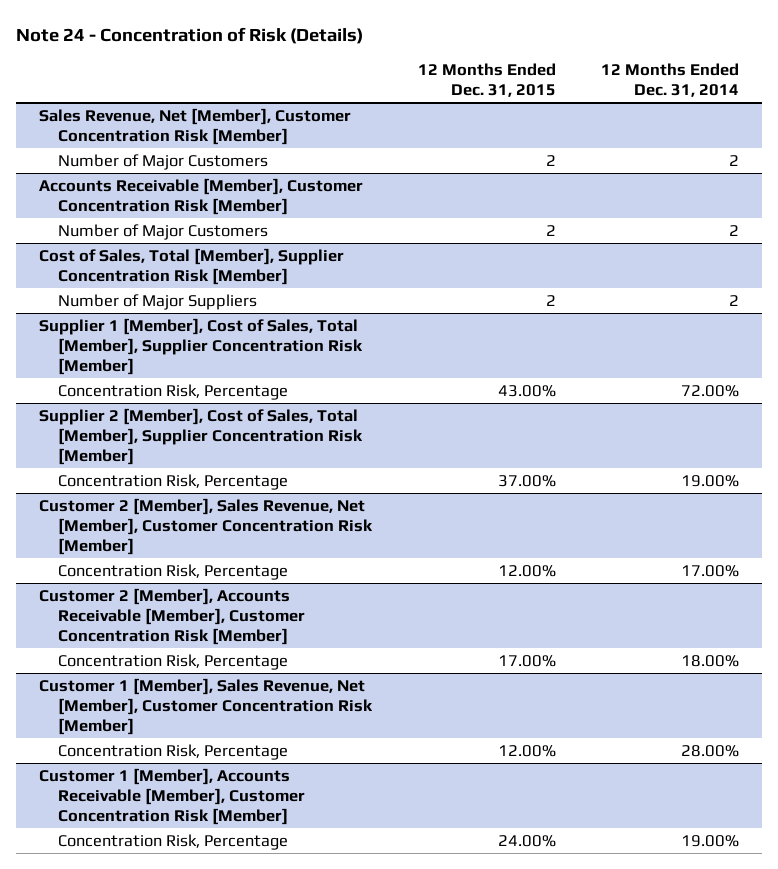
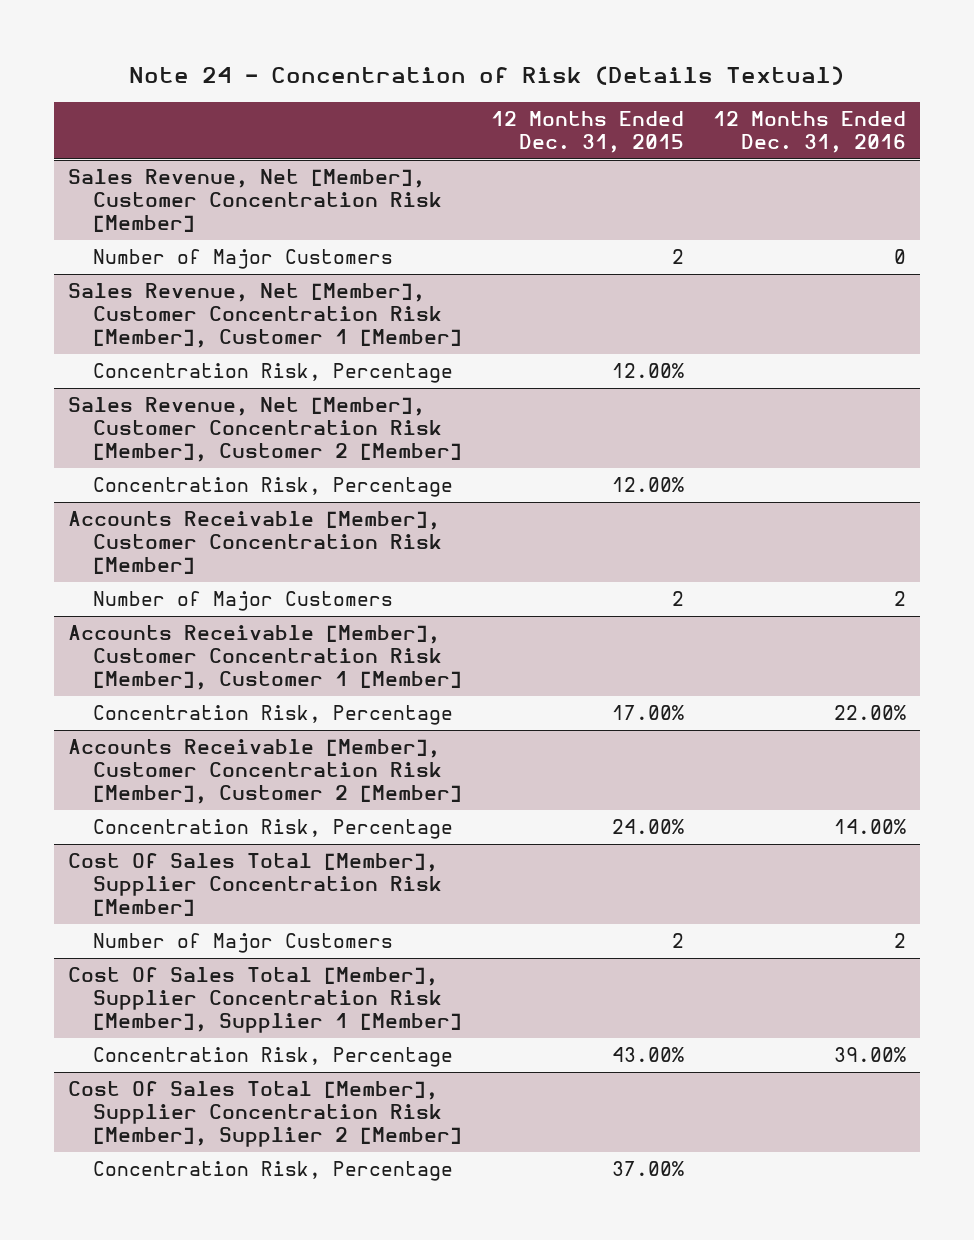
[15,27,363,45] Note 24 - Concentration of Risk (Details) -> [128,65,844,85] Note 24 - Concentration of Risk (Details Textual)
[601,63,740,98] 12 Months Ended Dec. 31, 2014 -> none
none -> [712,110,906,153] 12 Months Ended Dec. 31, 2016
none -> [68,283,462,349] Sales Revenue, Net [Member], Customer Concentration Risk [Member], Customer 1 [Member]
none -> [92,363,453,384] Concentration Risk, Percentage
none -> [68,397,462,463] Sales Revenue, Net [Member], Customer Concentration Risk [Member], Customer 2 [Member]
none -> [92,477,453,498] Concentration Risk, Percentage
[38,247,344,285] Cost of Sales, Total [Member], Supplier Concentration Risk [Member] -> none
[58,293,258,310] Number of Major Suppliers -> none
[38,317,364,375] Supplier 1 [Member], Cost of Sales, Total [Member], Supplier Concentration Risk [Member] -> none
[58,383,289,400] Concentration Risk, Percentage -> none
[38,407,364,465] Supplier 2 [Member], Cost of Sales, Total [Member], Supplier Concentration Risk [Member] -> none
[58,473,289,490] Concentration Risk, Percentage -> none
[38,497,374,555] Customer 2 [Member], Sales Revenue, Net [Member], Customer Concentration Risk [Member] -> none
[58,563,289,580] Concentration Risk, Percentage -> none
[38,587,306,645] Customer 2 [Member], Accounts Receivable [Member], Customer Concentration Risk [Member] -> [68,625,462,691] Accounts Receivable [Member], Customer Concentration Risk [Member], Customer 1 [Member]
[38,677,374,735] Customer 1 [Member], Sales Revenue, Net [Member], Customer Concentration Risk [Member] -> none
[58,743,289,760] Concentration Risk, Percentage -> none
[38,767,306,825] Customer 1 [Member], Accounts Receivable [Member], Customer Concentration Risk [Member] -> [68,739,462,805] Accounts Receivable [Member], Customer Concentration Risk [Member], Customer 2 [Member]
none -> [68,853,442,917] Cost Of Sales Total [Member], Supplier Concentration Risk [Member]
none -> [92,933,393,954] Number of Major Customers
none -> [68,967,462,1034] Cost Of Sales Total [Member], Supplier Concentration Risk [Member], Supplier 1 [Member]
none -> [92,1047,453,1068] Concentration Risk, Percentage
none -> [68,1081,462,1148] Cost Of Sales Total [Member], Supplier Concentration Risk [Member], Supplier 2 [Member]
none -> [92,1161,453,1182] Concentration Risk, Percentage

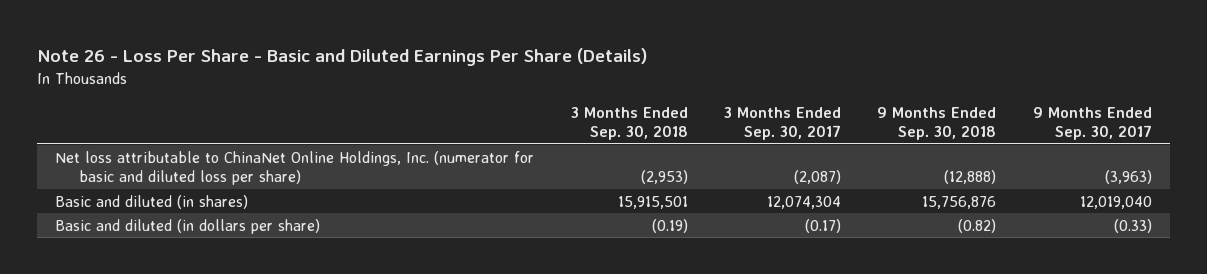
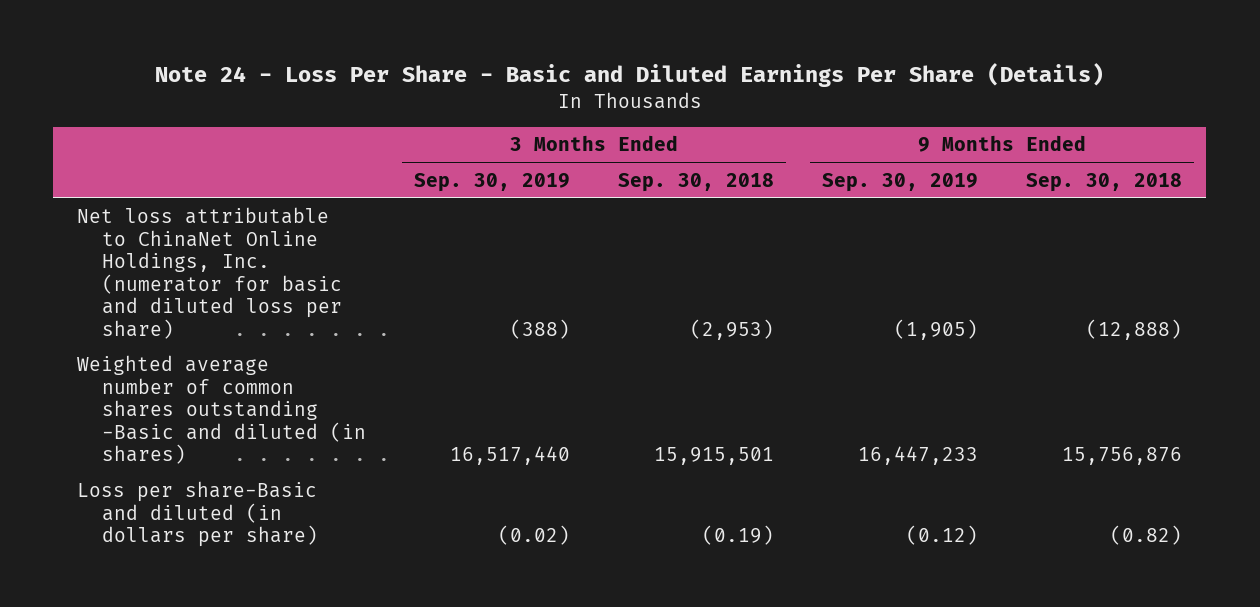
[37,48,648,67] Note 26 - Loss Per Share - Basic and Diluted Earnings Per Share (Details) -> [154,63,1104,88] Note 24 - Loss Per Share - Basic and Diluted Earnings Per Share (Details)
[723,106,841,141] 3 Months Ended Sep. 30, 2017 -> none
[1032,106,1152,141] 9 Months Ended Sep. 30, 2017 -> none
none -> [413,172,570,192] Sep. 30, 2019
none -> [822,172,979,192] Sep. 30, 2019
[55,194,249,209] Basic and diluted (in shares) -> [77,355,366,465] Weighted average number of common shares outstanding -Basic and diluted (in shares)
[55,218,321,234] Basic and diluted (in dollars per share) -> [77,481,318,548] Loss per share-Basic and diluted (in dollars per share)

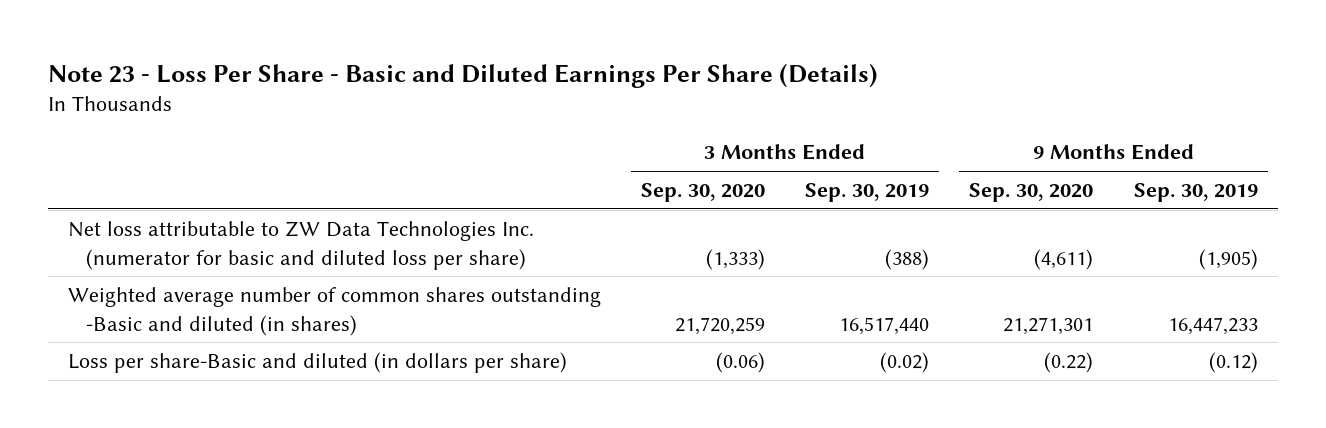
[154,63,1104,88] Note 24 - Loss Per Share - Basic and Diluted Earnings Per Share (Details) -> [47,62,878,88] Note 23 - Loss Per Share - Basic and Diluted Earnings Per Share (Details)
[617,172,774,192] Sep. 30, 2018 -> none
[1026,172,1183,192] Sep. 30, 2018 -> none
none -> [641,183,766,203] Sep. 30, 2020
none -> [969,183,1094,203] Sep. 30, 2020
[77,207,342,339] Net loss attributable to ChinaNet Online Holdings, Inc. (numerator for basic and diluted loss per share) -> [67,220,534,270] Net loss attributable to ZW Data Technologies Inc. (numerator for basic and diluted loss per share)

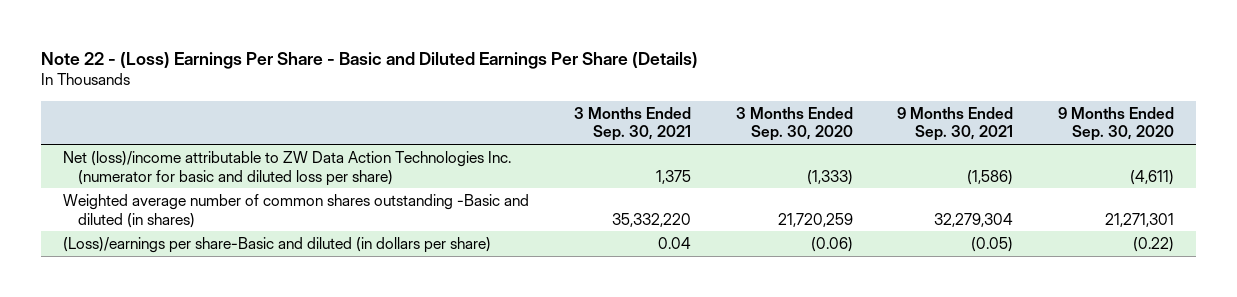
[47,62,878,88] Note 23 - Loss Per Share - Basic and Diluted Earnings Per Share (Details) -> [40,51,698,69] Note 22 - (Loss) Earnings Per Share - Basic and Diluted Earnings Per Share (Details)
[805,183,930,203] Sep. 30, 2019 -> none
[1133,183,1258,203] Sep. 30, 2019 -> none
none -> [573,106,691,142] 3 Months Ended Sep. 30, 2021
none -> [897,106,1014,142] 9 Months Ended Sep. 30, 2021
[67,220,534,270] Net loss attributable to ZW Data Technologies Inc. (numerator for basic and diluted loss per share) -> [63,150,512,186] Net (loss)/income attributable to ZW Data Action Technologies Inc. (numerator for basic and diluted loss per share)
[67,351,567,373] Loss per share-Basic and diluted (in dollars per share) -> [63,236,492,253] (Loss)/earnings per share-Basic and diluted (in dollars per share)

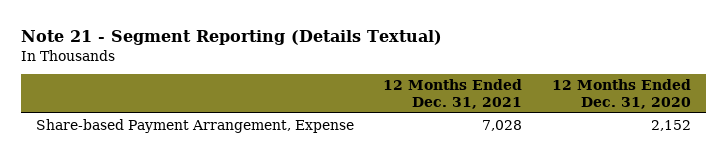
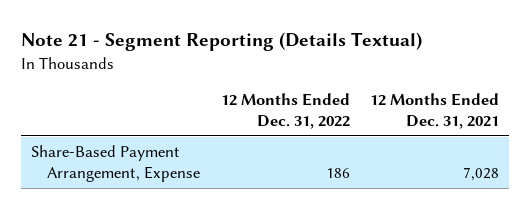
[551,79,691,110] 12 Months Ended Dec. 31, 2020 -> none
none -> [220,93,350,130] 12 Months Ended Dec. 31, 2022
[35,118,354,133] Share-based Payment Arrangement, Expense -> [31,145,201,183] Share-Based Payment Arrangement, Expense

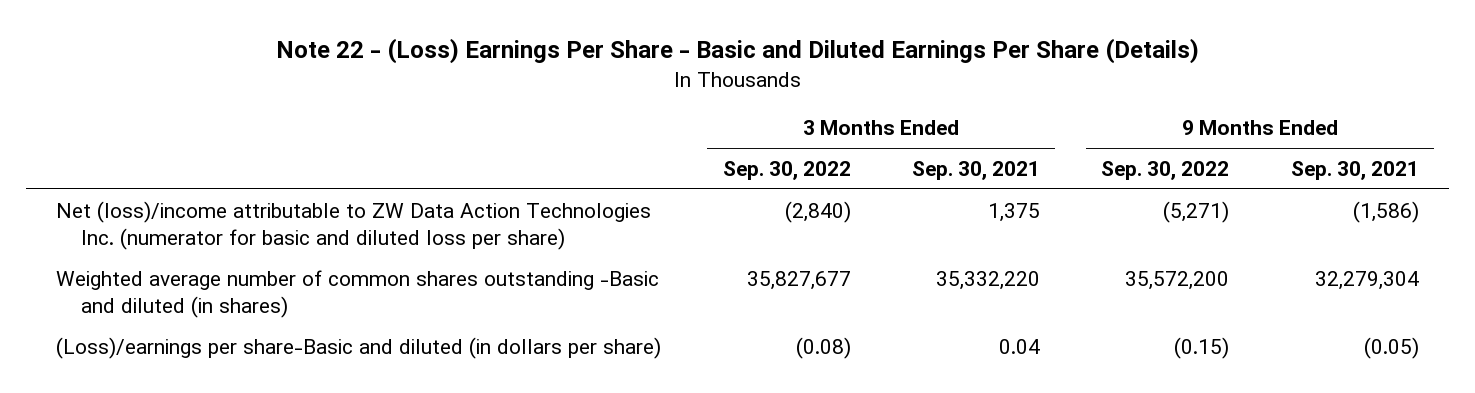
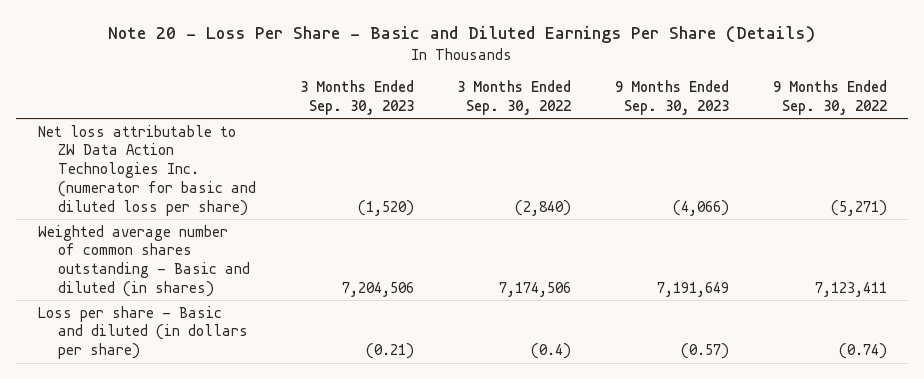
[275,38,1199,65] Note 22 - (Loss) Earnings Per Share - Basic and Diluted Earnings Per Share (Details) -> [108,26,816,44] Note 20 - Loss Per Share - Basic and Diluted Earnings Per Share (Details)
[912,160,1041,180] Sep. 30, 2021 -> none
[1290,160,1419,180] Sep. 30, 2021 -> none
none -> [299,80,414,116] 3 Months Ended Sep. 30, 2023
none -> [615,80,730,116] 9 Months Ended Sep. 30, 2023
[56,200,652,250] Net (loss)/income attributable to ZW Data Action Technologies Inc. (numerator for basic and diluted loss per share) -> [37,124,257,216] Net loss attributable to ZW Data Action Technologies Inc. (numerator for basic and diluted loss per share)
[56,269,660,318] Weighted average number of common shares outstanding -Basic and diluted (in shares) -> [37,224,251,297] Weighted average number of common shares outstanding - Basic and diluted (in shares)
[746,270,851,290] 35,827,677 -> [499,281,572,297] 7,174,506
[1125,270,1230,290] 35,572,200 -> [814,281,887,297] 7,123,411
[56,336,662,359] (Loss)/earnings per share-Basic and diluted (in dollars per share) -> [37,305,249,360] Loss per share - Basic and diluted (in dollars per share)
[795,336,851,359] (0.08) -> [531,343,572,360] (0.4)
[1174,336,1230,359] (0.15) -> [838,343,887,360] (0.74)

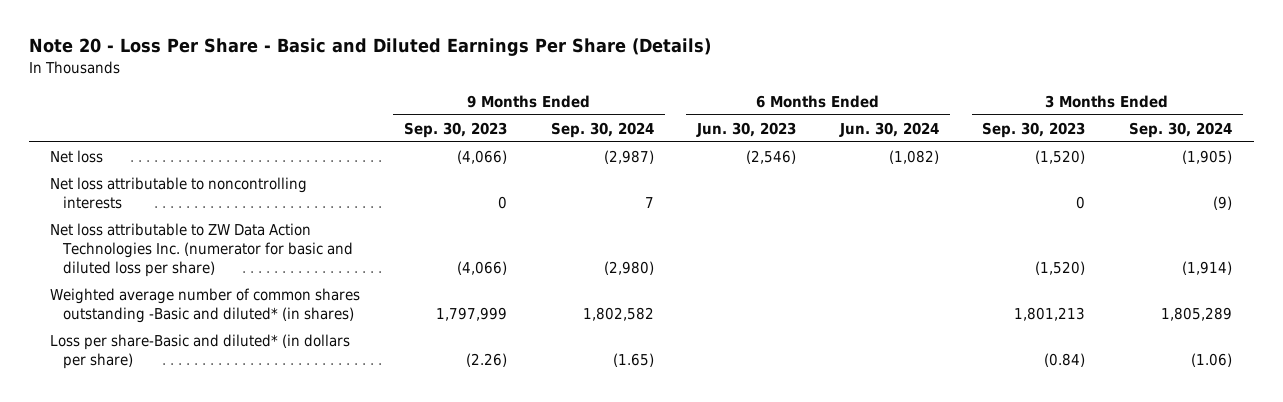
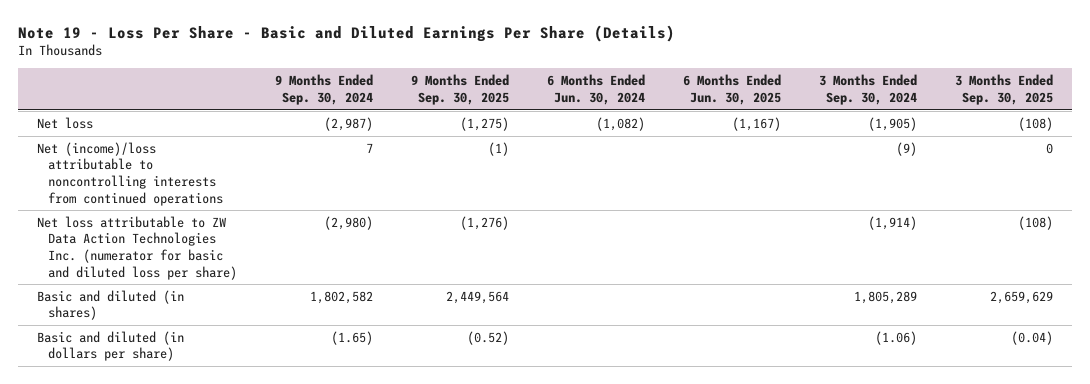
[28,38,711,57] Note 20 - Loss Per Share - Basic and Diluted Earnings Per Share (Details) -> [18,25,676,43] Note 19 - Loss Per Share - Basic and Diluted Earnings Per Share (Details)
[404,121,508,138] Sep. 30, 2023 -> none
[696,121,797,137] Jun. 30, 2023 -> none
[982,121,1086,138] Sep. 30, 2023 -> none
none -> [411,74,510,105] 9 Months Ended Sep. 30, 2025
none -> [683,74,782,105] 6 Months Ended Jun. 30, 2025
none -> [955,74,1054,105] 3 Months Ended Sep. 30, 2025
[50,176,308,209] Net loss attributable to noncontrolling interests -> [37,141,224,206] Net (income)/loss attributable to noncontrolling interests from continued operations
[50,287,361,323] Weighted average number of common shares outstanding -Basic and diluted* (in shares) -> [37,289,185,321] Basic and diluted (in shares)
[50,333,351,369] Loss per share-Basic and diluted* (in dollars per share) -> [37,330,185,362] Basic and diluted (in dollars per share)

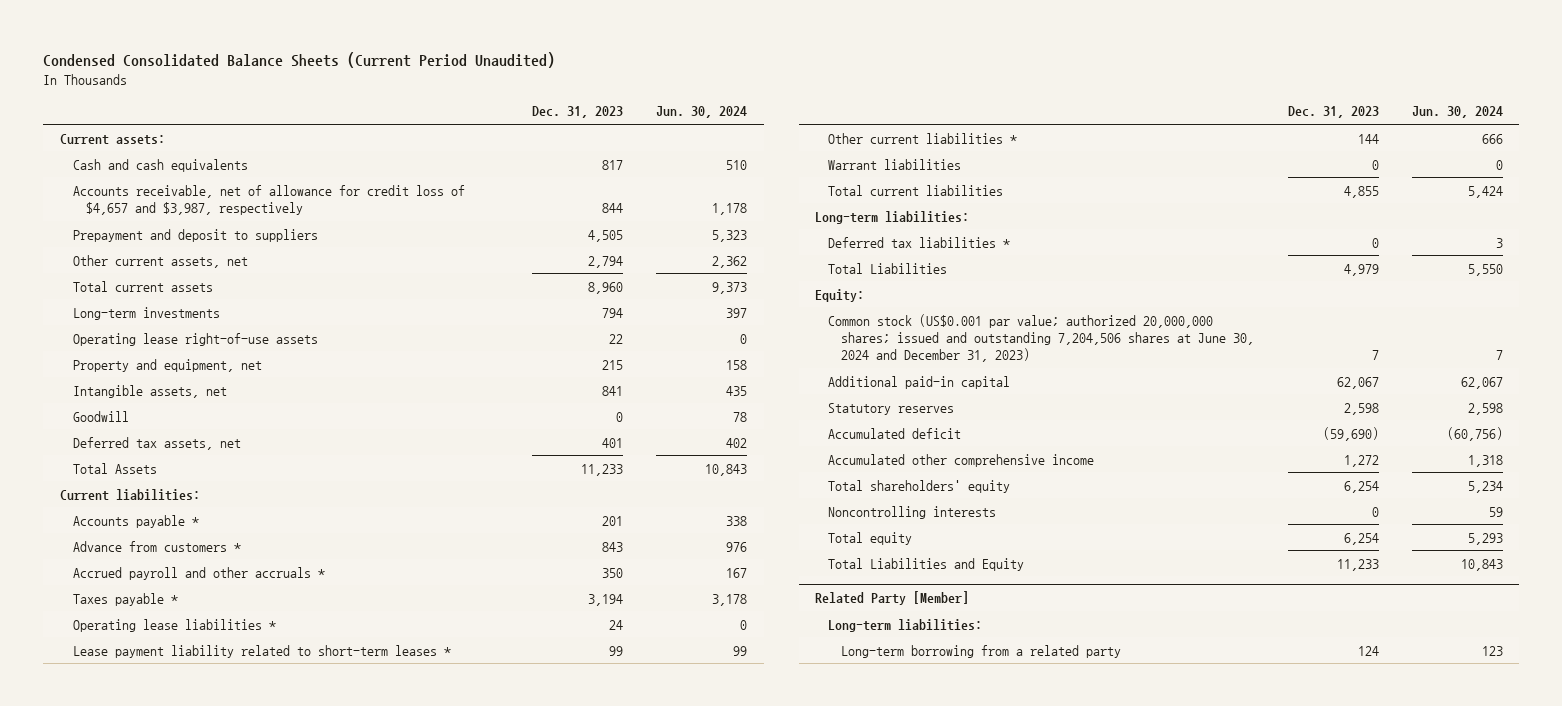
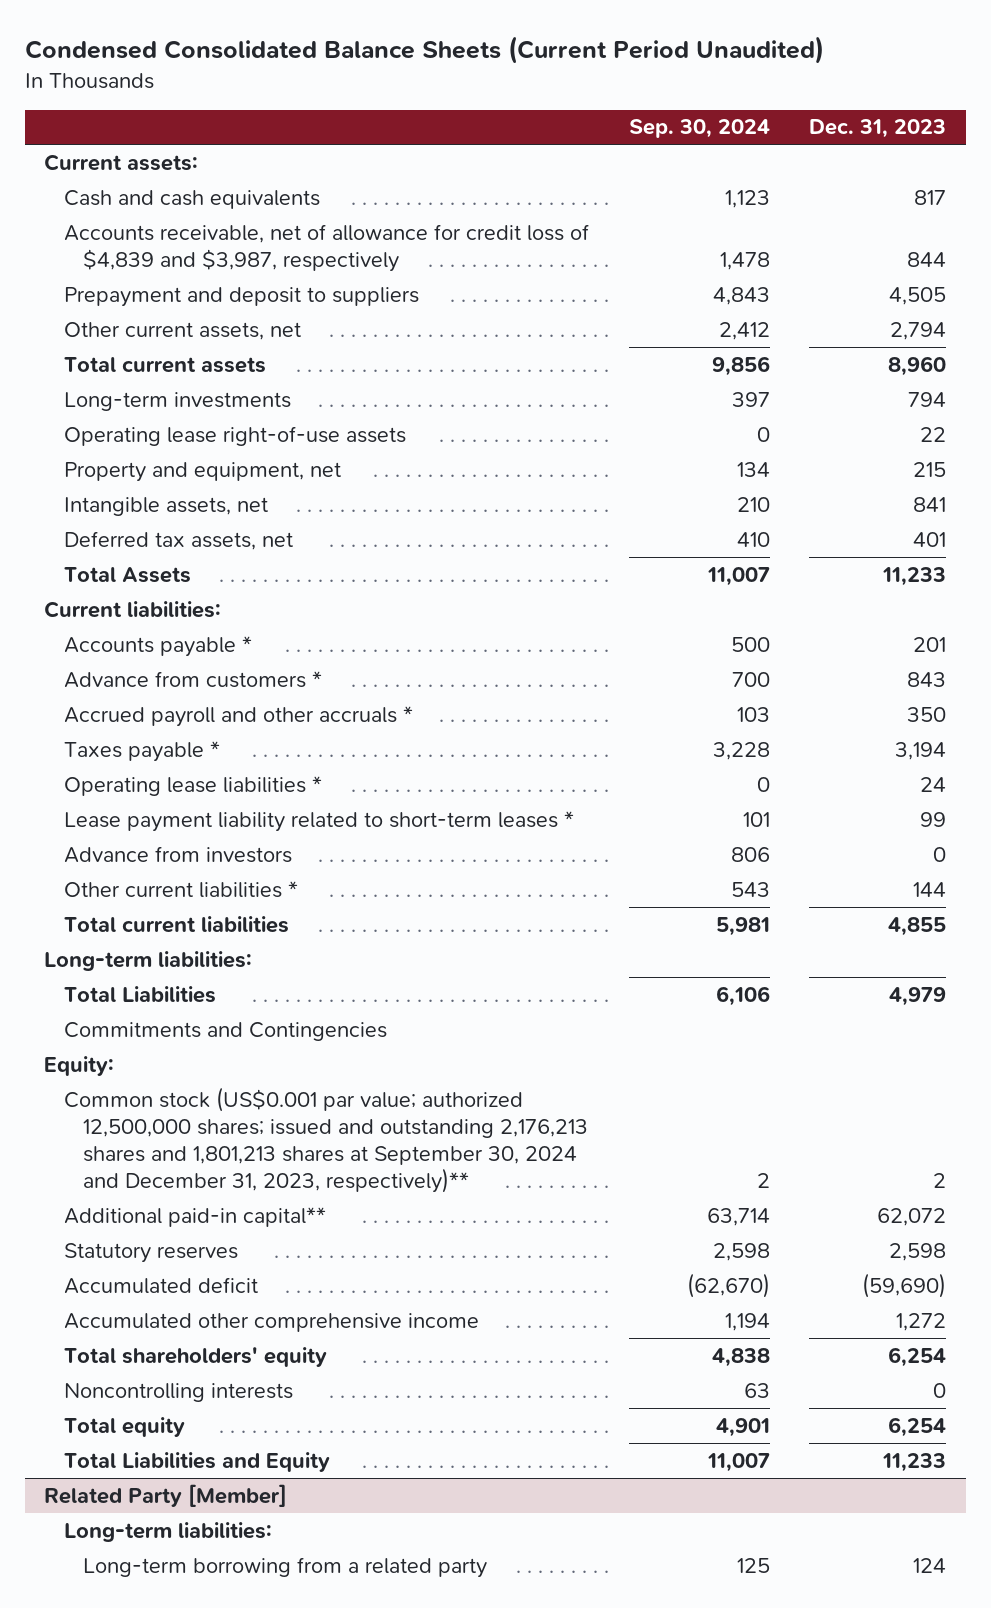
[656,106,748,119] Jun. 30, 2024 -> none
none -> [628,119,770,139] Sep. 30, 2024
[72,184,465,216] Accounts receivable, net of allowance for credit loss of $4,657 and $3,987, respectively -> [63,223,589,272] Accounts receivable, net of allowance for credit loss of $4,839 and $3,987, respectively
[72,410,129,422] Goodwill -> none
none -> [63,845,292,863] Advance from investors
[828,158,962,170] Warrant liabilities -> none
[828,236,1011,248] Deferred tax liabilities * -> none
none -> [63,1021,387,1041] Commitments and Contingencies
[828,313,1255,363] Common stock (US$0.001 par value; authorized 20,000,000 shares; issued and outstanding 7,204,506 shares at June 30, 2024 and December 31, 2023) -> [63,1086,589,1193] Common stock (US$0.001 par value; authorized 12,500,000 shares; issued and outstanding 2,176,213 shares and 1,801,213 shares at September 30, 2024 and December 31, 2023, respectively)**
[1371,350,1379,361] 7 -> [933,1172,947,1188] 2
[828,375,1011,389] Additional paid-in capital -> [63,1206,326,1227] Additional paid-in capital**
[1336,376,1379,389] 62,067 -> [877,1207,947,1226] 62,072

